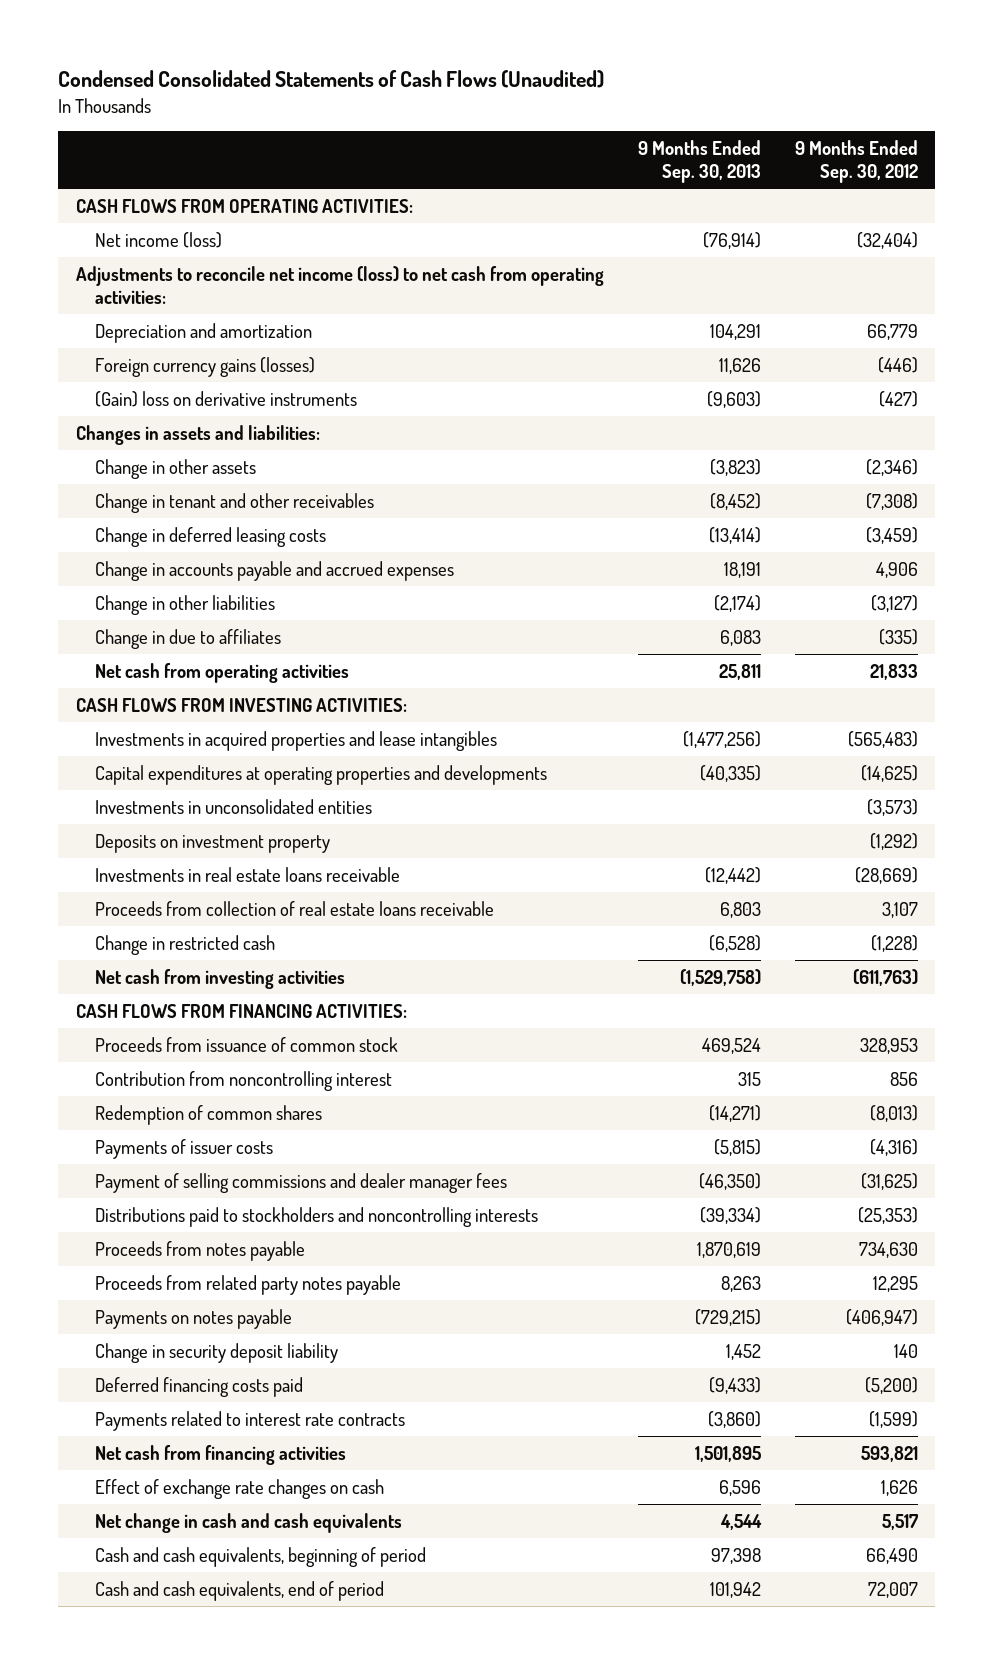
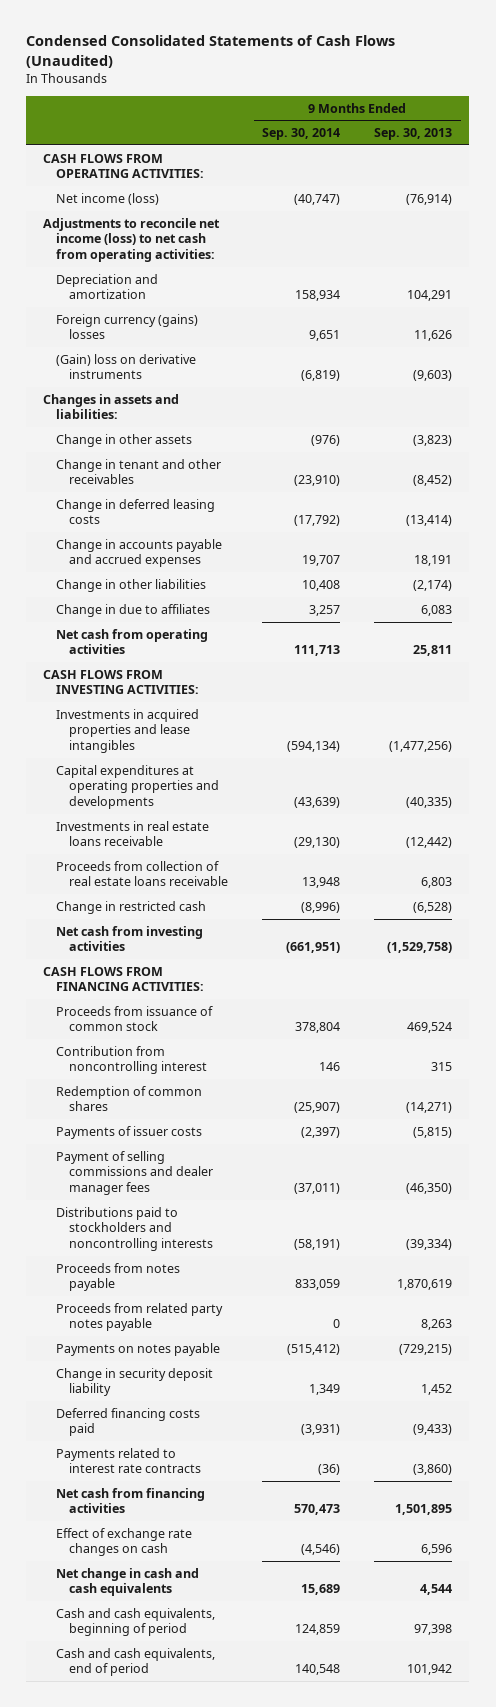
[795,140,919,183] 9 Months Ended Sep. 30, 2012 -> none
none -> [262,128,341,141] Sep. 30, 2014
[95,356,316,377] Foreign currency gains (losses) -> [56,313,199,340] Foreign currency (gains) losses
[95,798,373,814] Investments in unconsolidated entities -> none
[95,833,331,853] Deposits on investment property -> none

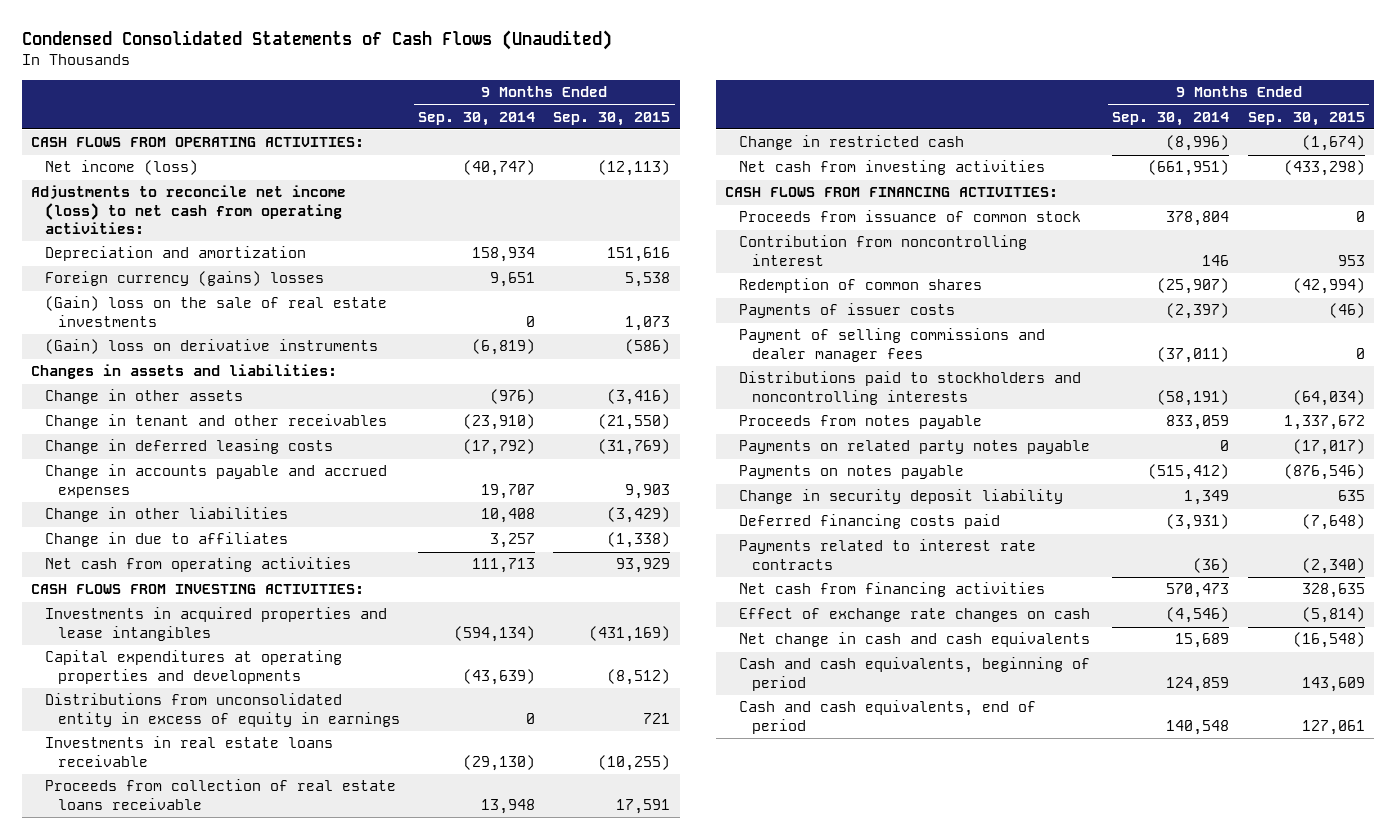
[374,128,453,141] Sep. 30, 2013 -> none
none -> [553,111,671,126] Sep. 30, 2015
none -> [44,296,387,327] (Gain) loss on the sale of real estate investments
none -> [44,693,401,727] Distributions from unconsolidated entity in excess of equity in earnings
[56,1302,224,1332] Proceeds from related party notes payable -> [738,440,1090,455] Payments on related party notes payable

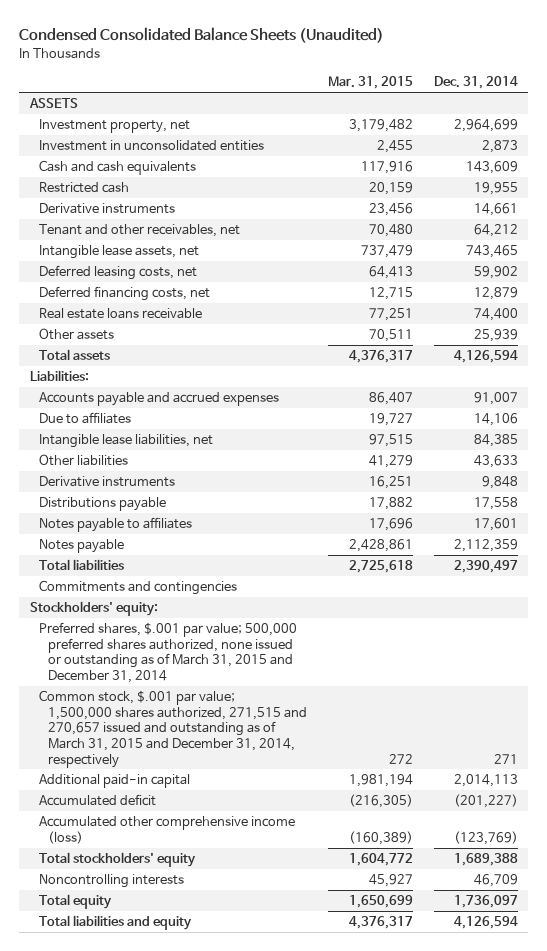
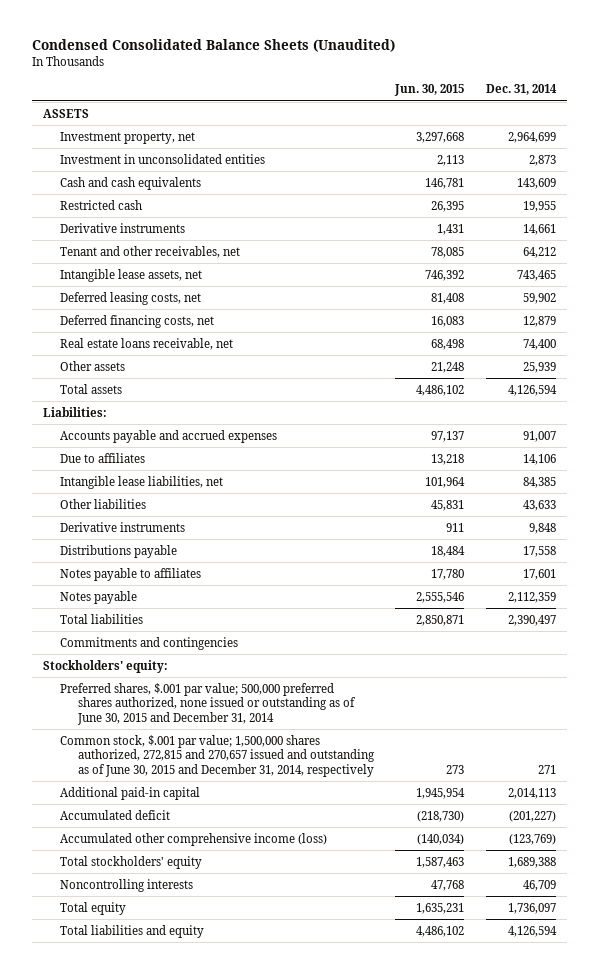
[327,76,413,90] Mar. 31, 2015 -> none
none -> [394,84,465,97] Jun. 30, 2015
[38,308,202,320] Real estate loans receivable -> [60,337,234,350] Real estate loans receivable, net
[38,622,297,683] Preferred shares, $.001 par value; 500,000 preferred shares authorized, none issued or outstanding as of March 31, 2015 and December 31, 2014 -> [60,682,356,725] Preferred shares, $.001 par value; 500,000 preferred shares authorized, none issued or outstanding as of June 30, 2015 and December 31, 2014
[38,690,308,768] Common stock, $.001 par value; 1,500,000 shares authorized, 271,515 and 270,657 issued and outstanding as of March 31, 2015 and December 31, 2014, respectively -> [60,734,375,777] Common stock, $.001 par value; 1,500,000 shares authorized, 272,815 and 270,657 issued and outstanding as of June 30, 2015 and December 31, 2014, respectively

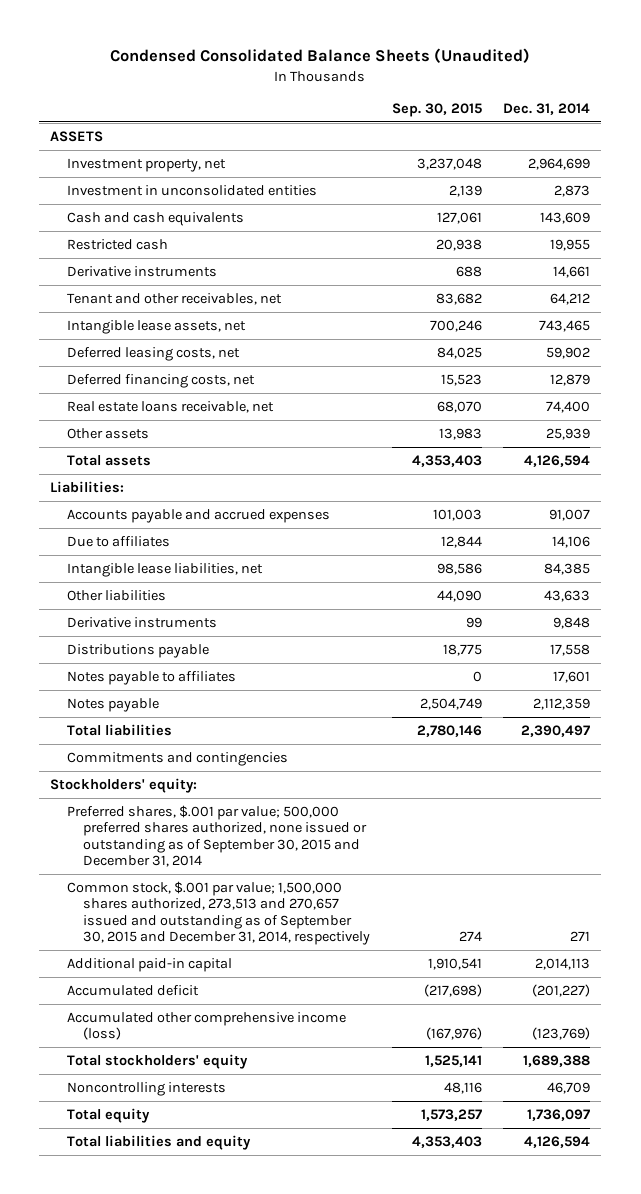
[394,84,465,97] Jun. 30, 2015 -> none
none -> [391,102,482,117] Sep. 30, 2015
[60,682,356,725] Preferred shares, $.001 par value; 500,000 preferred shares authorized, none issued or outstanding as of June 30, 2015 and December 31, 2014 -> [66,804,368,868] Preferred shares, $.001 par value; 500,000 preferred shares authorized, none issued or outstanding as of September 30, 2015 and December 31, 2014
[60,734,375,777] Common stock, $.001 par value; 1,500,000 shares authorized, 272,815 and 270,657 issued and outstanding as of June 30, 2015 and December 31, 2014, respectively -> [66,880,371,946] Common stock, $.001 par value; 1,500,000 shares authorized, 273,513 and 270,657 issued and outstanding as of September 30, 2015 and December 31, 2014, respectively

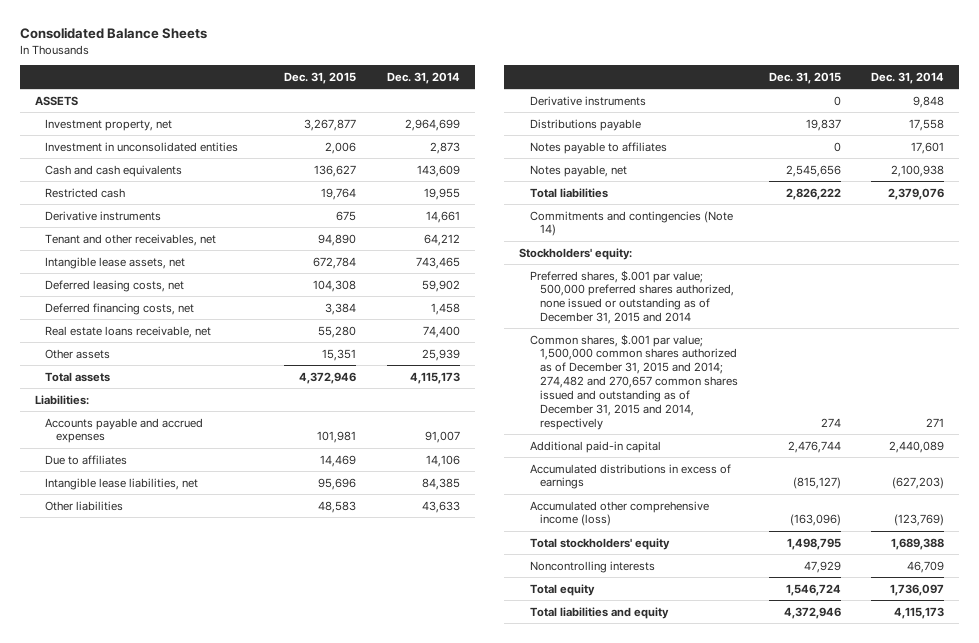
[110,48,531,64] Condensed Consolidated Balance Sheets (Unaudited) -> [19,26,207,39] Consolidated Balance Sheets
[391,102,482,117] Sep. 30, 2015 -> none
none -> [284,71,357,84] Dec. 31, 2015
[550,373,591,386] 12,879 -> [430,302,460,315] 1,458
[524,454,591,467] 4,126,594 -> [409,371,460,384] 4,115,173
[66,697,159,712] Notes payable -> [529,164,627,177] Notes payable, net
[533,697,591,710] 2,112,359 -> [891,164,945,177] 2,100,938
[521,724,591,737] 2,390,497 -> [888,187,945,200] 2,379,076
[66,751,288,766] Commitments and contingencies -> [529,210,733,237] Commitments and contingencies (Note 14)
[66,984,199,996] Accumulated deficit -> none
[66,804,368,868] Preferred shares, $.001 par value; 500,000 preferred shares authorized, none issued or outstanding as of September 30, 2015 and December 31, 2014 -> [529,269,735,325] Preferred shares, $.001 par value; 500,000 preferred shares authorized, none issued or outstanding as of December 31, 2015 and 2014
[66,880,371,946] Common stock, $.001 par value; 1,500,000 shares authorized, 273,513 and 270,657 issued and outstanding as of September 30, 2015 and December 31, 2014, respectively -> [529,333,739,430] Common shares, $.001 par value; 1,500,000 common shares authorized as of December 31, 2015 and 2014; 274,482 and 270,657 common shares issued and outstanding as of December 31, 2015 and 2014, respectively
[535,957,591,970] 2,014,113 -> [889,440,945,453] 2,440,089
none -> [529,463,731,490] Accumulated distributions in excess of earnings
[524,1135,591,1148] 4,126,594 -> [894,606,945,619] 4,115,173

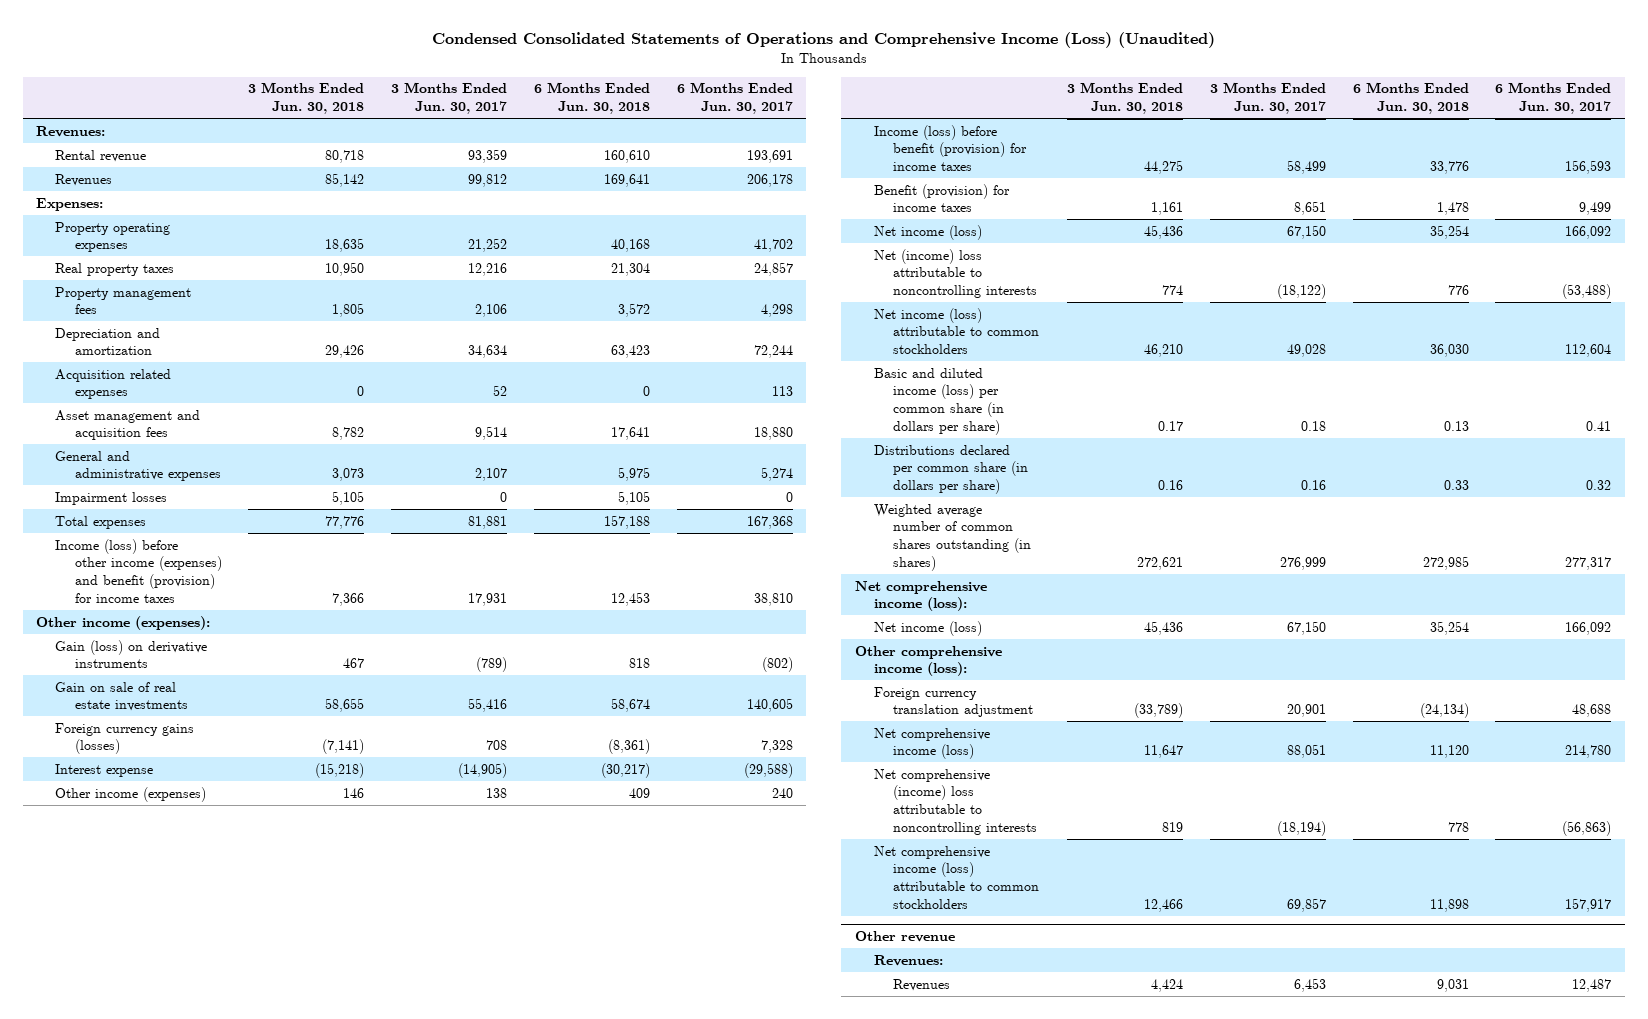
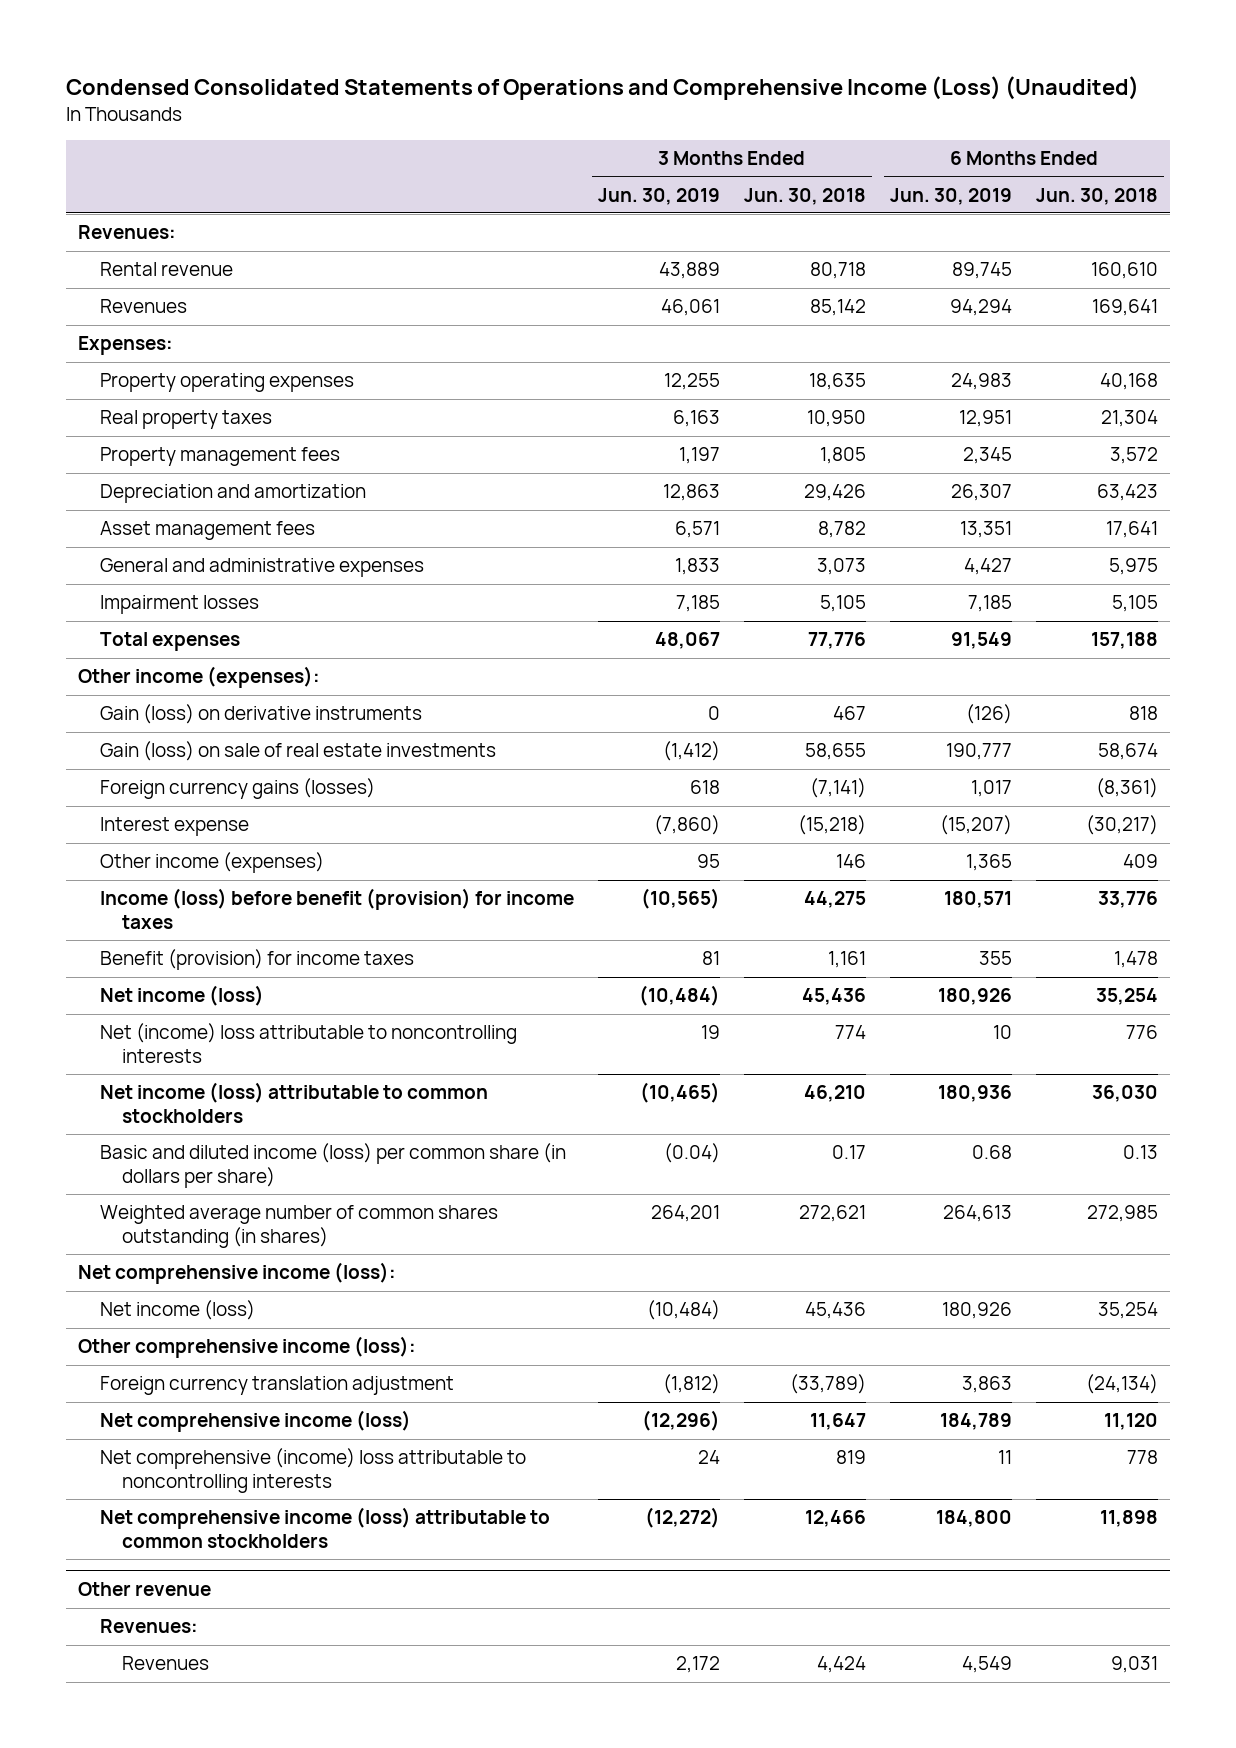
[391,82,508,115] 3 Months Ended Jun. 30, 2017 -> none
[676,82,793,115] 6 Months Ended Jun. 30, 2017 -> none
none -> [598,187,721,205] Jun. 30, 2019
none -> [889,187,1012,205] Jun. 30, 2019
[55,368,172,400] Acquisition related expenses -> none
[55,409,201,441] Asset management and acquisition fees -> [100,521,316,541] Asset management fees
[55,538,222,603] Income (loss) before other income (expenses) and benefit (provision) for income taxes -> none
[55,681,188,712] Gain on sale of real estate investments -> [100,741,497,762] Gain (loss) on sale of real estate investments
[873,444,1029,495] Distributions declared per common share (in dollars per share) -> none

